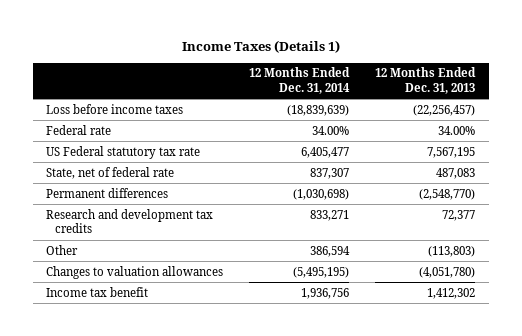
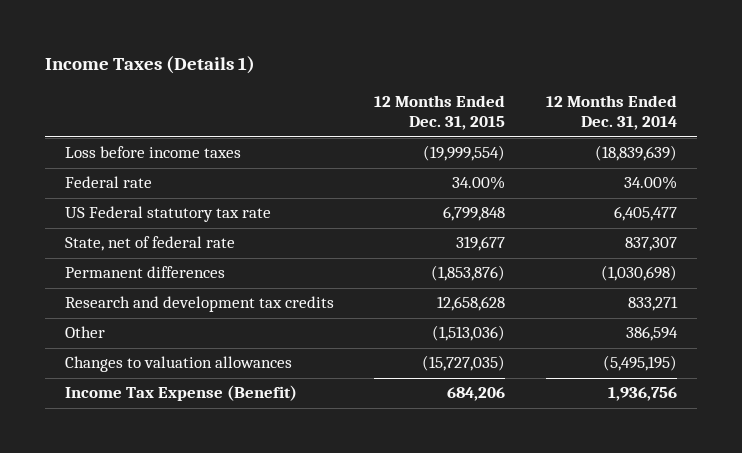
[375,67,477,94] 12 Months Ended Dec. 31, 2013 -> none
none -> [374,95,506,131] 12 Months Ended Dec. 31, 2015
[46,286,149,297] Income tax benefit -> [65,385,298,402] Income Tax Expense (Benefit)

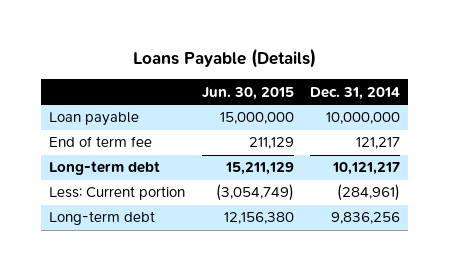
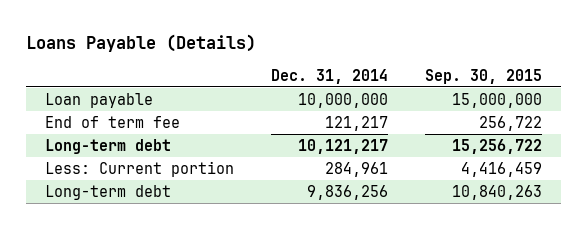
[201,86,294,100] Jun. 30, 2015 -> none
none -> [425,68,543,84] Sep. 30, 2015
[336,184,400,202] (284,961) -> [325,161,389,177] 284,961

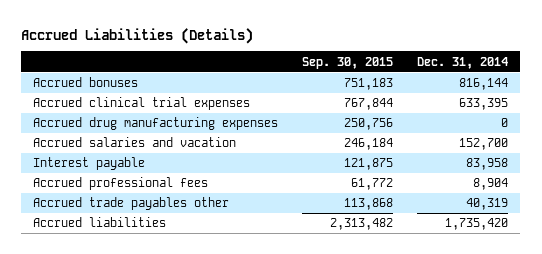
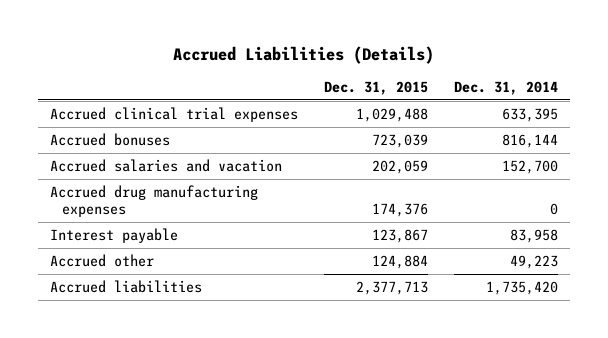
[302,56,394,69] Sep. 30, 2015 -> none
none -> [323,80,428,95] Dec. 31, 2015
[33,77,139,88] Accrued bonuses -> [50,132,171,146] Accrued bonuses
[33,117,279,131] Accrued drug manufacturing expenses -> [50,184,259,218] Accrued drug manufacturing expenses
[33,177,209,191] Accrued professional fees -> none
[33,197,230,211] Accrued trade payables other -> [50,253,155,267] Accrued other
[466,198,509,211] 40,319 -> [509,254,558,269] 49,223

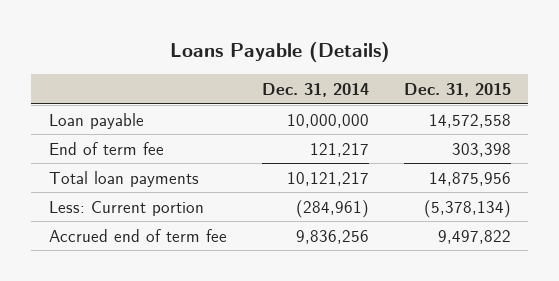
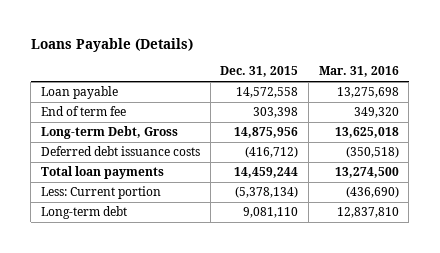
[261,82,369,97] Dec. 31, 2014 -> none
none -> [318,66,399,78] Mar. 31, 2016
none -> [41,126,179,140] Long-term Debt, Gross
none -> [41,146,201,157] Deferred debt issuance costs
[428,171,511,186] 14,875,956 -> [234,167,299,179] 14,459,244
[48,228,227,242] Accrued end of term fee -> none
none -> [41,206,128,220] Long-term debt

